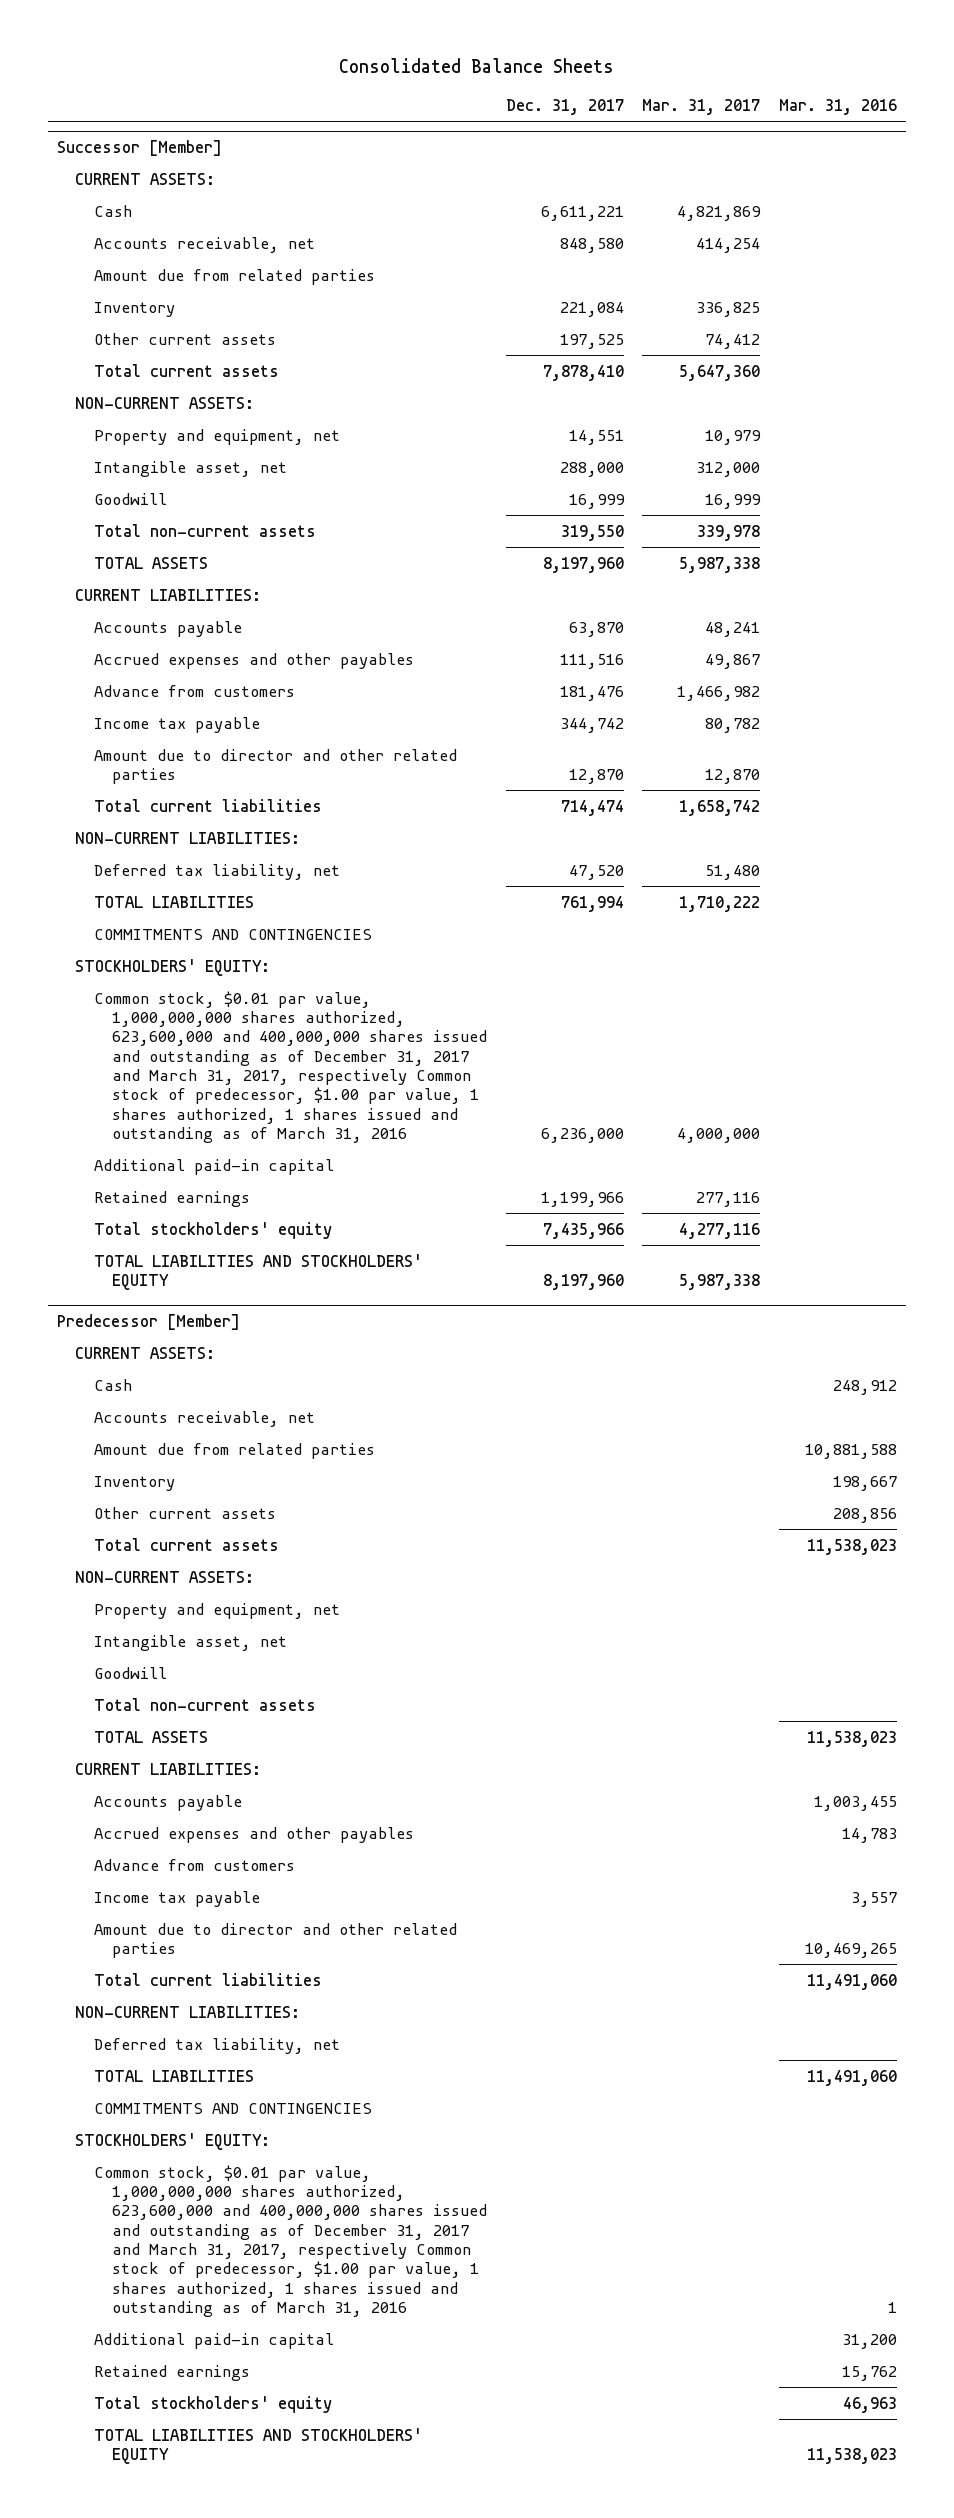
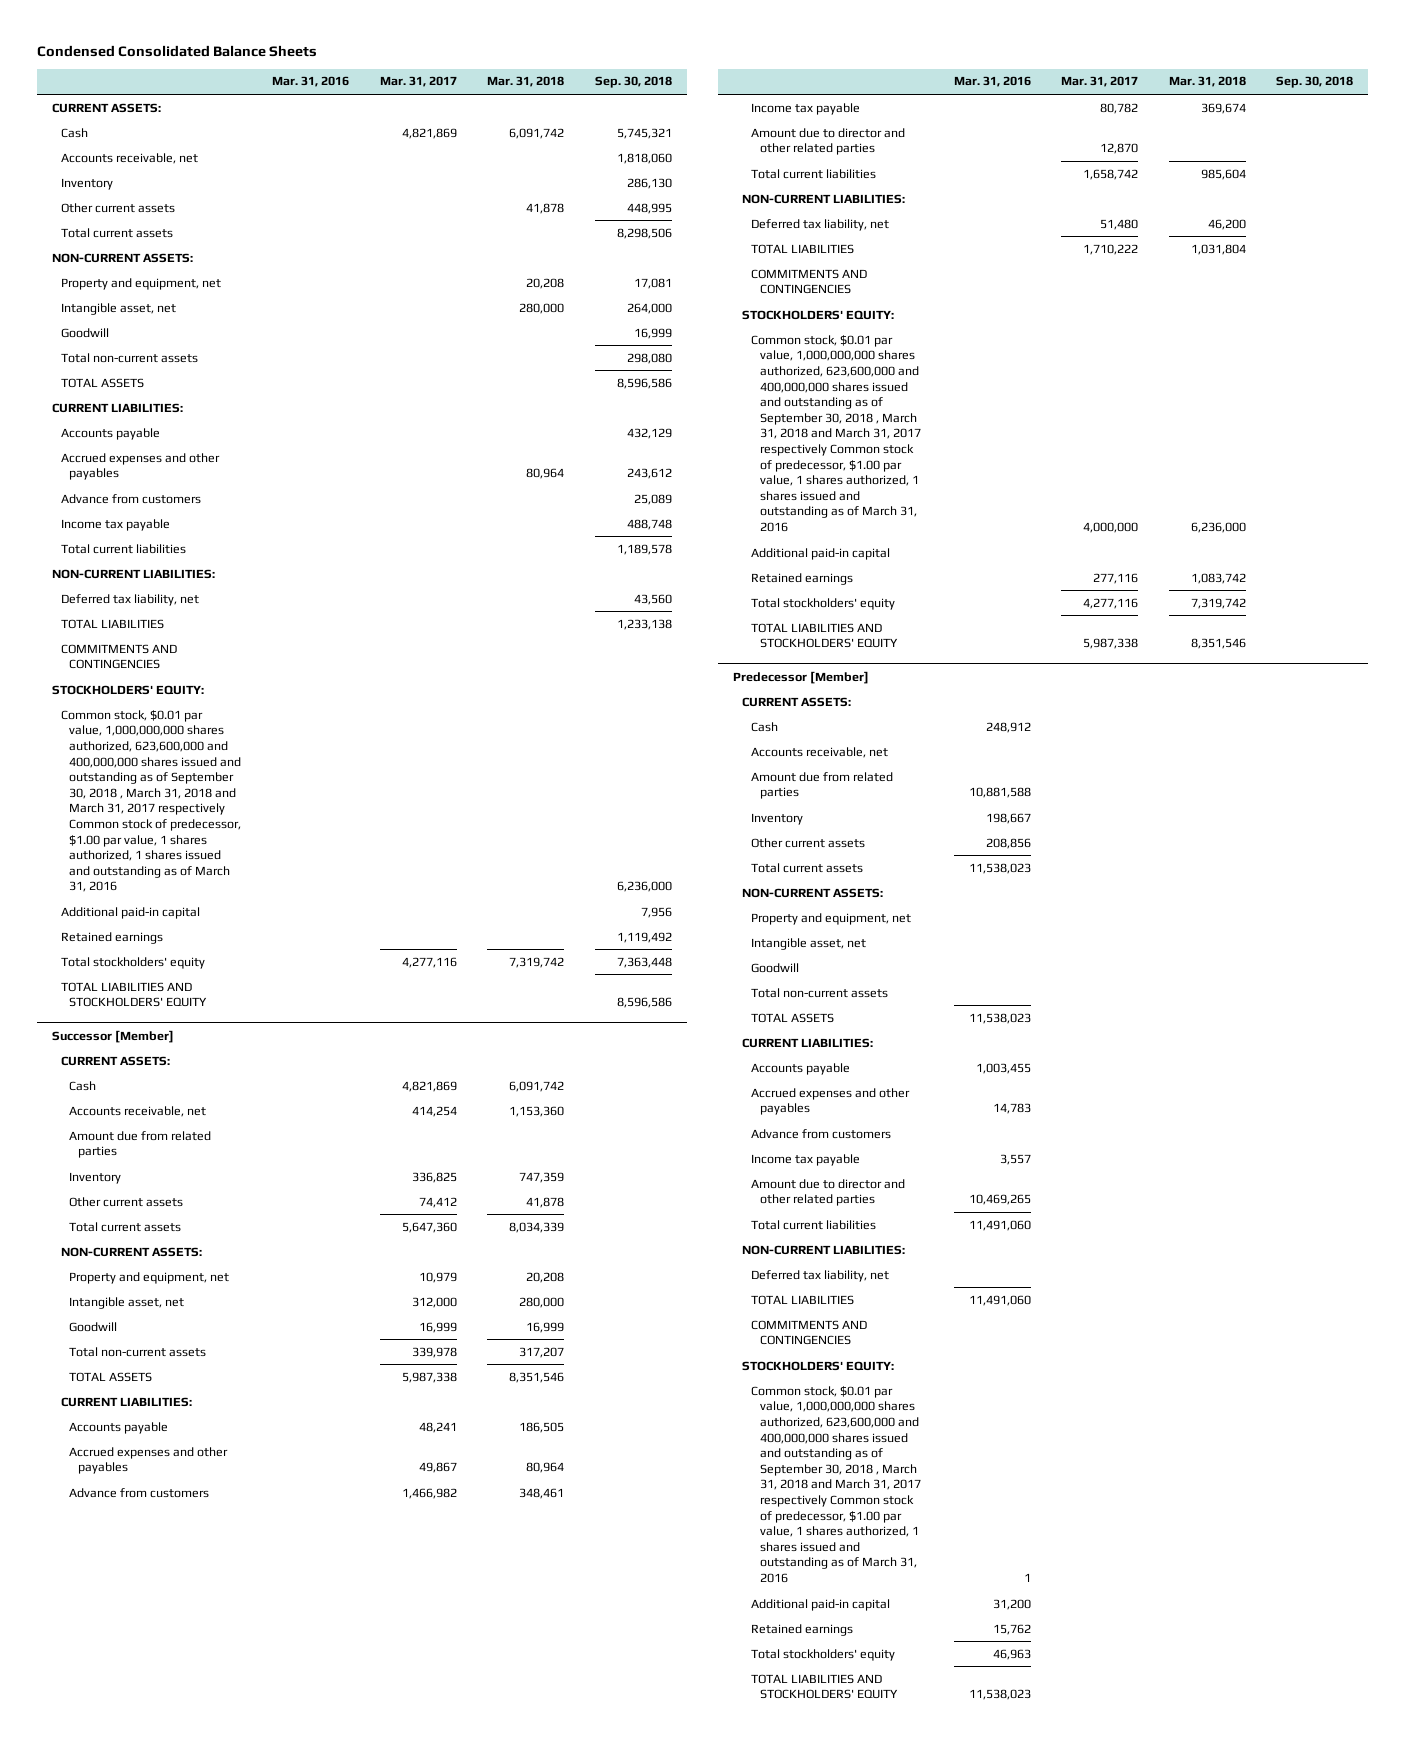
[338,58,614,74] Consolidated Balance Sheets -> [36,45,317,58] Condensed Consolidated Balance Sheets
[505,99,624,116] Dec. 31, 2017 -> none
none -> [487,76,565,88] Mar. 31, 2018
none -> [594,76,672,89] Sep. 30, 2018
none -> [51,102,161,113] CURRENT ASSETS:
none -> [60,127,88,138] Cash
none -> [60,152,198,164] Accounts receivable, net
none -> [60,177,113,190] Inventory
none -> [60,202,175,213] Other current assets
none -> [60,227,173,238] Total current assets
none -> [51,252,193,263] NON-CURRENT ASSETS:
none -> [60,277,221,290] Property and equipment, net
none -> [60,302,176,315] Intangible asset, net
none -> [60,327,109,338] Goodwill
none -> [60,352,198,363] Total non-current assets
none -> [60,377,144,388] TOTAL ASSETS
none -> [51,402,183,413] CURRENT LIABILITIES:
none -> [60,427,160,440] Accounts payable
none -> [60,452,220,481] Accrued expenses and other payables
none -> [60,493,201,504] Advance from customers
none -> [60,518,170,531] Income tax payable
none -> [60,543,186,554] Total current liabilities
none -> [51,568,215,579] NON-CURRENT LIABILITIES:
none -> [60,593,199,606] Deferred tax liability, net
none -> [60,618,164,629] TOTAL LIABILITIES
none -> [60,643,177,670] COMMITMENTS AND CONTINGENCIES
none -> [51,684,204,695] STOCKHOLDERS' EQUITY:
none -> [60,709,242,893] Common stock, $0.01 par value, 1,000,000,000 shares authorized, 623,600,000 and 400,000,000 shares issued and outstanding as of September 30, 2018 , March 31, 2018 and March 31, 2017 respectively Common stock of predecessor, $1.00 par value, 1 shares authorized, 1 shares issued and outstanding as of March 31, 2016
none -> [60,906,200,919] Additional paid-in capital
none -> [60,931,163,944] Retained earnings
none -> [60,956,205,969] Total stockholders' equity
none -> [60,981,208,1008] TOTAL LIABILITIES AND STOCKHOLDERS' EQUITY
[93,990,487,1144] Common stock, $0.01 par value, 1,000,000,000 shares authorized, 623,600,000 and 400,000,000 shares issued and outstanding as of December 31, 2017 and March 31, 2017, respectively Common stock of predecessor, $1.00 par value, 1 shares authorized, 1 shares issued and outstanding as of March 31, 2016 -> [751,334,921,533] Common stock, $0.01 par value, 1,000,000,000 shares authorized, 623,600,000 and 400,000,000 shares issued and outstanding as of September 30, 2018 , March 31, 2018 and March 31, 2017 respectively Common stock of predecessor, $1.00 par value, 1 shares authorized, 1 shares issued and outstanding as of March 31, 2016
[93,2164,487,2318] Common stock, $0.01 par value, 1,000,000,000 shares authorized, 623,600,000 and 400,000,000 shares issued and outstanding as of December 31, 2017 and March 31, 2017, respectively Common stock of predecessor, $1.00 par value, 1 shares authorized, 1 shares issued and outstanding as of March 31, 2016 -> [751,1385,921,1584] Common stock, $0.01 par value, 1,000,000,000 shares authorized, 623,600,000 and 400,000,000 shares issued and outstanding as of September 30, 2018 , March 31, 2018 and March 31, 2017 respectively Common stock of predecessor, $1.00 par value, 1 shares authorized, 1 shares issued and outstanding as of March 31, 2016

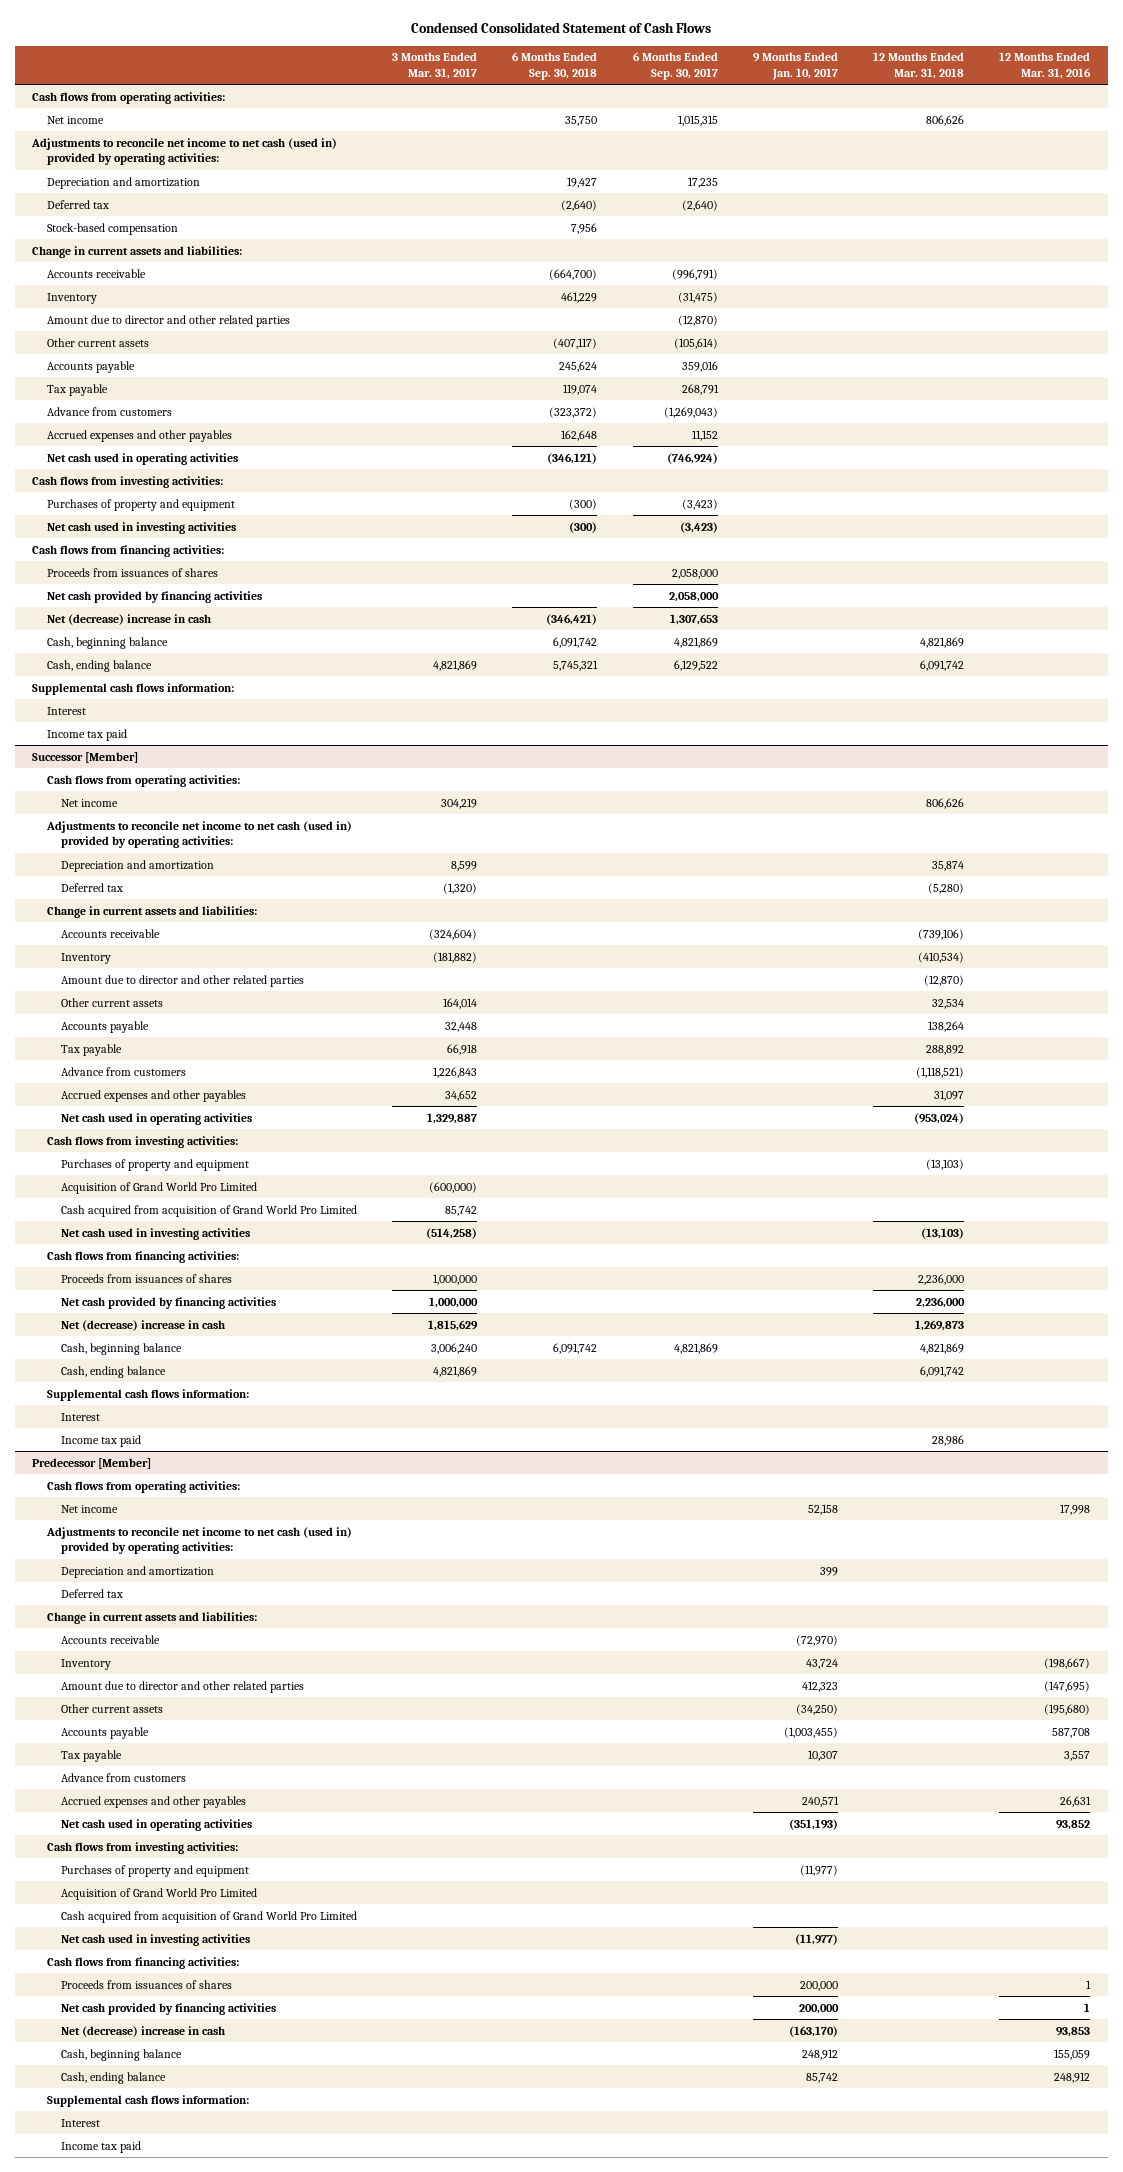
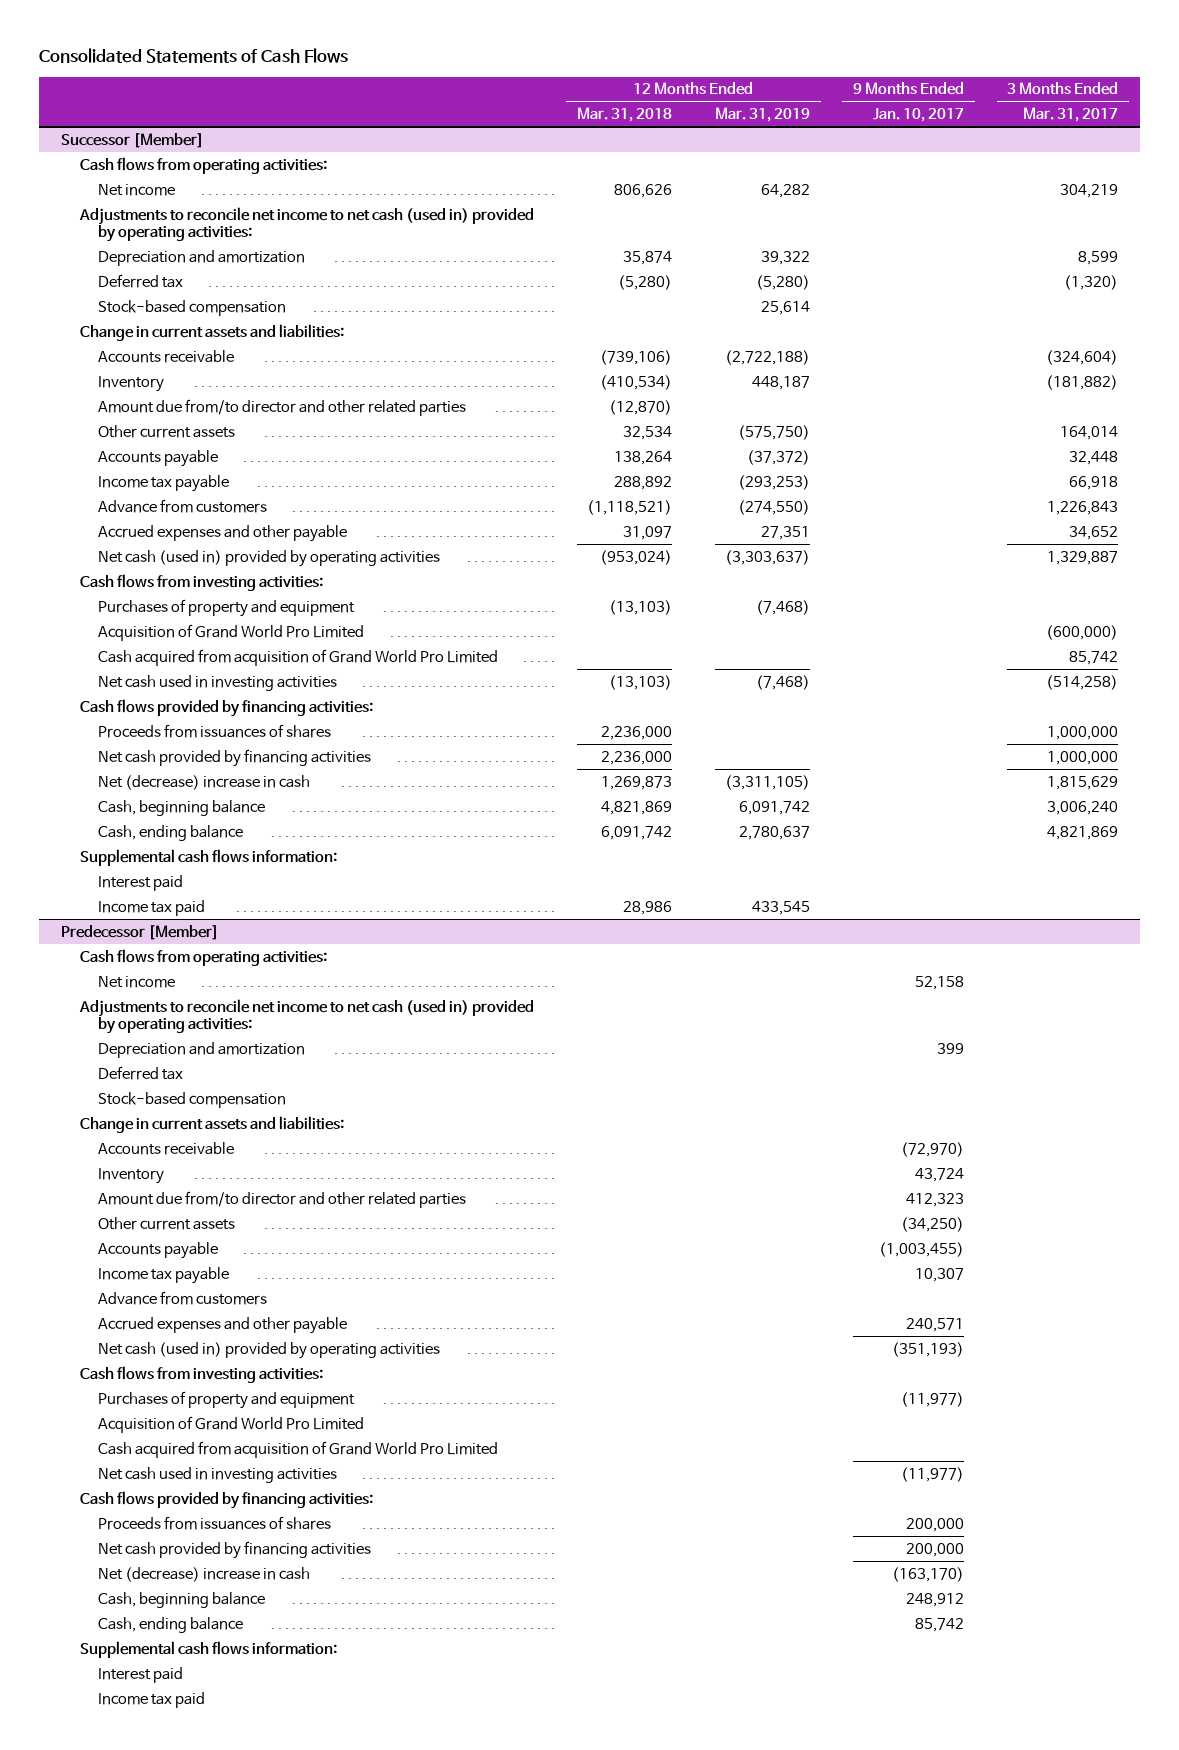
[411,22,712,34] Condensed Consolidated Statement of Cash Flows -> [39,48,349,64] Consolidated Statements of Cash Flows
[512,52,598,80] 6 Months Ended Sep. 30, 2018 -> none
[632,52,718,80] 6 Months Ended Sep. 30, 2017 -> none
[999,52,1092,79] 12 Months Ended Mar. 31, 2016 -> none
none -> [715,107,811,123] Mar. 31, 2019
[32,91,226,104] Cash flows from operating activities: -> none
[46,115,104,124] Net income -> none
[31,137,338,166] Adjustments to reconcile net income to net cash (used in) provided by operating activities: -> none
[46,176,200,189] Depreciation and amortization -> none
[46,199,109,209] Deferred tax -> none
[46,222,178,235] Stock-based compensation -> none
[32,245,243,258] Change in current assets and liabilities: -> none
[46,268,146,278] Accounts receivable -> none
[46,292,97,304] Inventory -> none
[46,314,290,327] Amount due to director and other related parties -> none
[46,337,149,347] Other current assets -> none
[46,360,135,373] Accounts payable -> none
[46,383,108,396] Tax payable -> none
[46,406,172,416] Advance from customers -> none
[46,429,232,442] Accrued expenses and other payables -> none
[46,452,238,465] Net cash used in operating activities -> none
[32,475,224,488] Cash flows from investing activities: -> none
[46,498,235,511] Purchases of property and equipment -> none
[46,521,236,534] Net cash used in investing activities -> none
[32,544,225,557] Cash flows from financing activities: -> none
[46,567,218,577] Proceeds from issuances of shares -> none
[46,590,262,603] Net cash provided by financing activities -> none
[46,613,211,625] Net (decrease) increase in cash -> none
[46,636,168,649] Cash, beginning balance -> none
[46,659,152,672] Cash, ending balance -> none
[32,682,235,695] Supplemental cash flows information: -> none
[46,706,86,715] Interest -> none
[46,728,127,741] Income tax paid -> none
none -> [98,299,287,316] Stock-based compensation
[60,974,304,987] Amount due to director and other related parties -> [98,398,467,416] Amount due from/to director and other related parties
[60,1043,122,1056] Tax payable -> [98,474,230,492] Income tax payable
[60,1089,246,1102] Accrued expenses and other payables -> [98,524,348,542] Accrued expenses and other payable
[60,1112,252,1125] Net cash used in operating activities -> [98,549,441,567] Net cash (used in) provided by operating activities
[46,1250,239,1263] Cash flows from financing activities: -> [79,698,373,717] Cash flows provided by financing activities:
[60,1412,100,1421] Interest -> [98,874,184,891] Interest paid
none -> [98,1091,287,1108] Stock-based compensation
[60,1680,304,1693] Amount due to director and other related parties -> [98,1190,467,1208] Amount due from/to director and other related parties
[60,1749,122,1762] Tax payable -> [98,1266,230,1284] Income tax payable
[60,1795,246,1808] Accrued expenses and other payables -> [98,1316,348,1334] Accrued expenses and other payable
[60,1818,252,1831] Net cash used in operating activities -> [98,1341,441,1359] Net cash (used in) provided by operating activities
[46,1956,239,1969] Cash flows from financing activities: -> [79,1490,373,1509] Cash flows provided by financing activities:
[60,2118,100,2127] Interest -> [98,1666,184,1683] Interest paid

